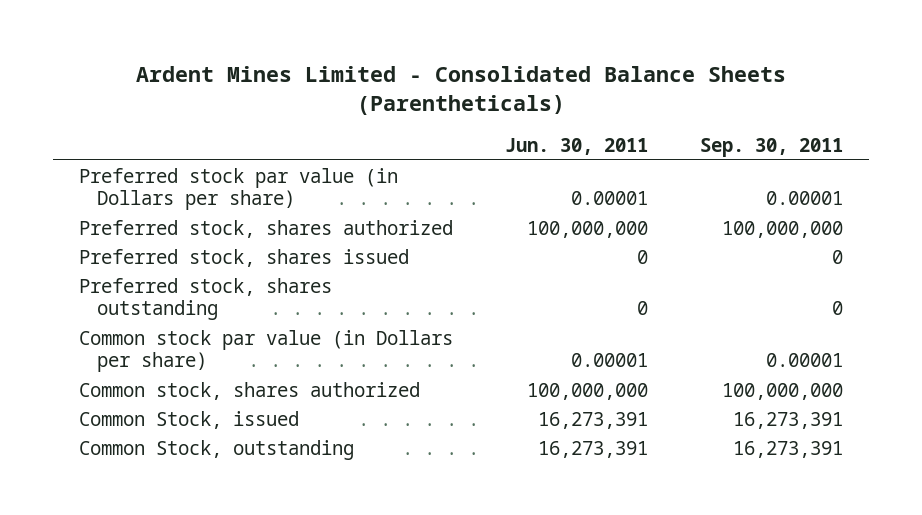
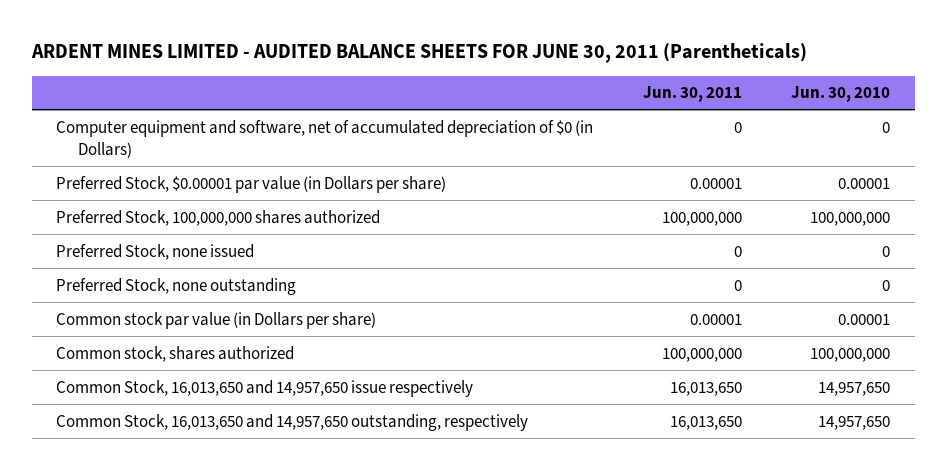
[136,66,787,116] Ardent Mines Limited - Consolidated Balance Sheets (Parentheticals) -> [30,43,807,64] ARDENT MINES LIMITED - AUDITED BALANCE SHEETS FOR JUNE 30, 2011 (Parentheticals)
[700,137,844,157] Sep. 30, 2011 -> none
none -> [791,86,891,103] Jun. 30, 2010
none -> [56,119,594,158] Computer equipment and software, net of accumulated depreciation of $0 (in Dollars)
[79,167,399,211] Preferred stock par value (in Dollars per share) -> [56,175,447,193] Preferred Stock, $0.00001 par value (in Dollars per share)
[79,219,454,238] Preferred stock, shares authorized -> [56,209,381,226] Preferred Stock, 100,000,000 shares authorized
[79,248,410,267] Preferred stock, shares issued -> [56,243,255,260] Preferred Stock, none issued
[79,277,333,321] Preferred stock, shares outstanding -> [56,277,297,295] Preferred Stock, none outstanding
[79,410,300,429] Common Stock, issued -> none
none -> [56,379,474,397] Common Stock, 16,013,650 and 14,957,650 issue respectively
[79,439,355,460] Common Stock, outstanding -> [56,413,529,431] Common Stock, 16,013,650 and 14,957,650 outstanding, respectively
[538,440,649,458] 16,273,391 -> [669,415,742,430] 16,013,650

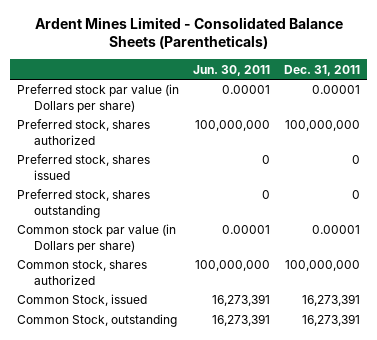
[30,43,807,64] ARDENT MINES LIMITED - AUDITED BALANCE SHEETS FOR JUNE 30, 2011 (Parentheticals) -> [34,16,343,50] Ardent Mines Limited - Consolidated Balance Sheets (Parentheticals)
[791,86,891,103] Jun. 30, 2010 -> none
none -> [284,64,361,76] Dec. 31, 2011
[56,119,594,158] Computer equipment and software, net of accumulated depreciation of $0 (in Dollars) -> none
[56,175,447,193] Preferred Stock, $0.00001 par value (in Dollars per share) -> [17,84,180,113] Preferred stock par value (in Dollars per share)
[56,209,381,226] Preferred Stock, 100,000,000 shares authorized -> [17,119,151,145] Preferred stock, shares authorized
[56,243,255,260] Preferred Stock, none issued -> [17,154,151,180] Preferred stock, shares issued
[56,277,297,295] Preferred Stock, none outstanding -> [17,189,151,218] Preferred stock, shares outstanding
[56,379,474,397] Common Stock, 16,013,650 and 14,957,650 issue respectively -> none
none -> [17,294,148,307] Common Stock, issued
[56,413,529,431] Common Stock, 16,013,650 and 14,957,650 outstanding, respectively -> [17,314,178,328] Common Stock, outstanding
[669,415,742,430] 16,013,650 -> [212,314,271,327] 16,273,391

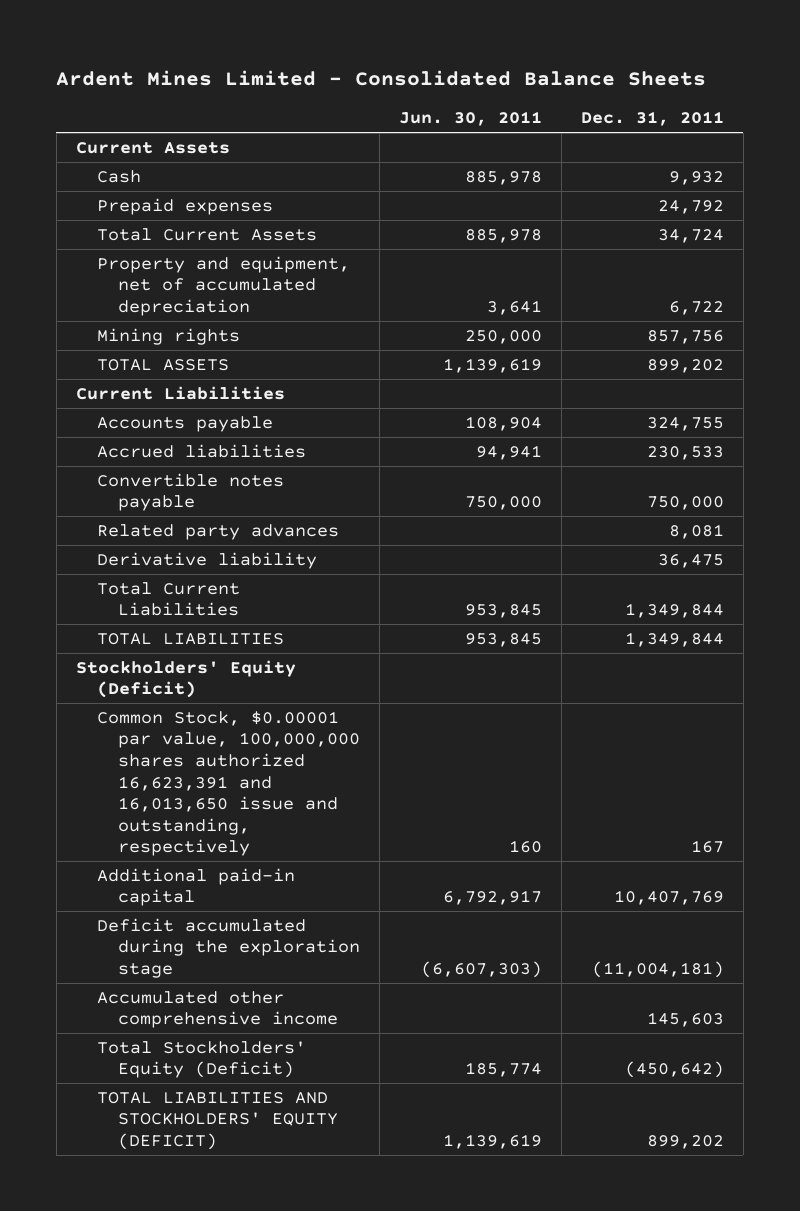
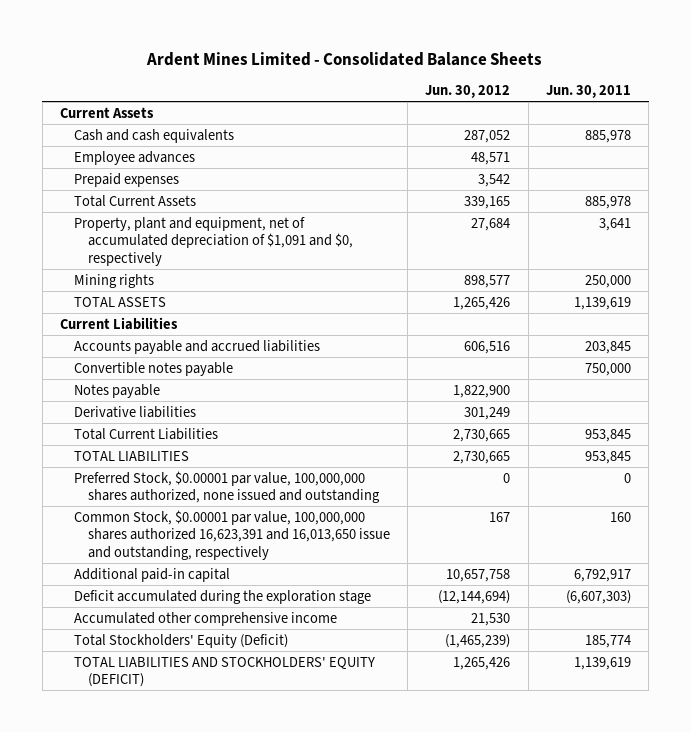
[580,111,724,127] Dec. 31, 2011 -> none
none -> [425,85,511,99] Jun. 30, 2012
[96,169,141,183] Cash -> [73,128,234,143] Cash and cash equivalents
none -> [73,150,195,165] Employee advances
[96,255,350,316] Property and equipment, net of accumulated depreciation -> [73,216,353,266] Property, plant and equipment, net of accumulated depreciation of $1,091 and $0, respectively
[96,415,273,432] Accounts payable -> none
[96,443,306,458] Accrued liabilities -> none
none -> [73,339,320,354] Accounts payable and accrued liabilities
[96,523,339,540] Related party advances -> [73,383,160,398] Notes payable
[96,551,317,569] Derivative liability -> [73,405,196,418] Derivative liabilities
[75,659,296,699] Stockholders' Equity (Deficit) -> none
none -> [73,470,380,504] Preferred Stock, $0.00001 par value, 100,000,000 shares authorized, none issued and outstanding

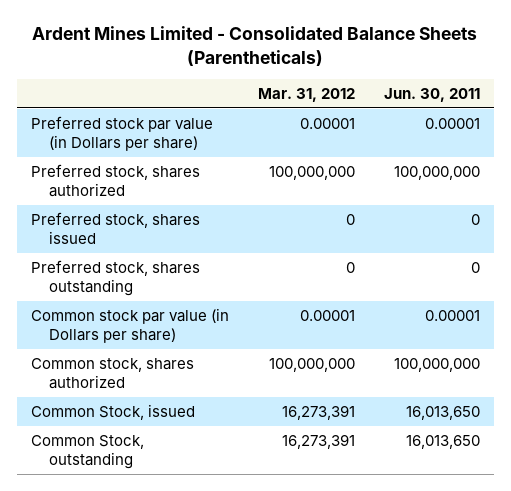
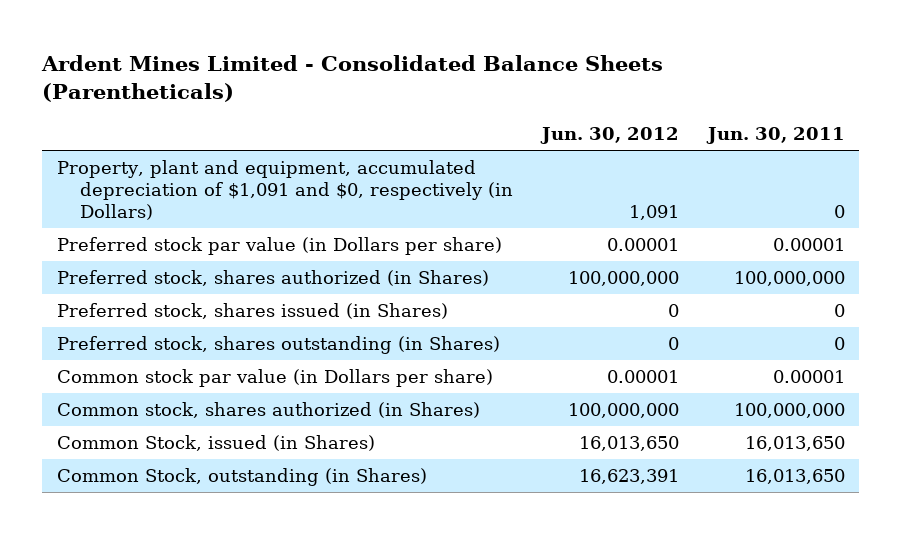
[257,88,355,103] Mar. 31, 2012 -> none
none -> [539,127,679,145] Jun. 30, 2012
none -> [56,160,513,221] Property, plant and equipment, accumulated depreciation of $1,091 and $0, respectively (in Dollars)
[31,163,201,198] Preferred stock, shares authorized -> [56,270,489,287] Preferred stock, shares authorized (in Shares)
[31,211,201,245] Preferred stock, shares issued -> [56,303,448,320] Preferred stock, shares issued (in Shares)
[31,259,201,297] Preferred stock, shares outstanding -> [56,336,500,355] Preferred stock, shares outstanding (in Shares)
[31,357,195,390] Common stock, shares authorized -> [56,402,480,419] Common stock, shares authorized (in Shares)
[31,403,196,420] Common Stock, issued -> [56,435,375,452] Common Stock, issued (in Shares)
[31,434,145,470] Common Stock, outstanding -> [56,468,427,487] Common Stock, outstanding (in Shares)

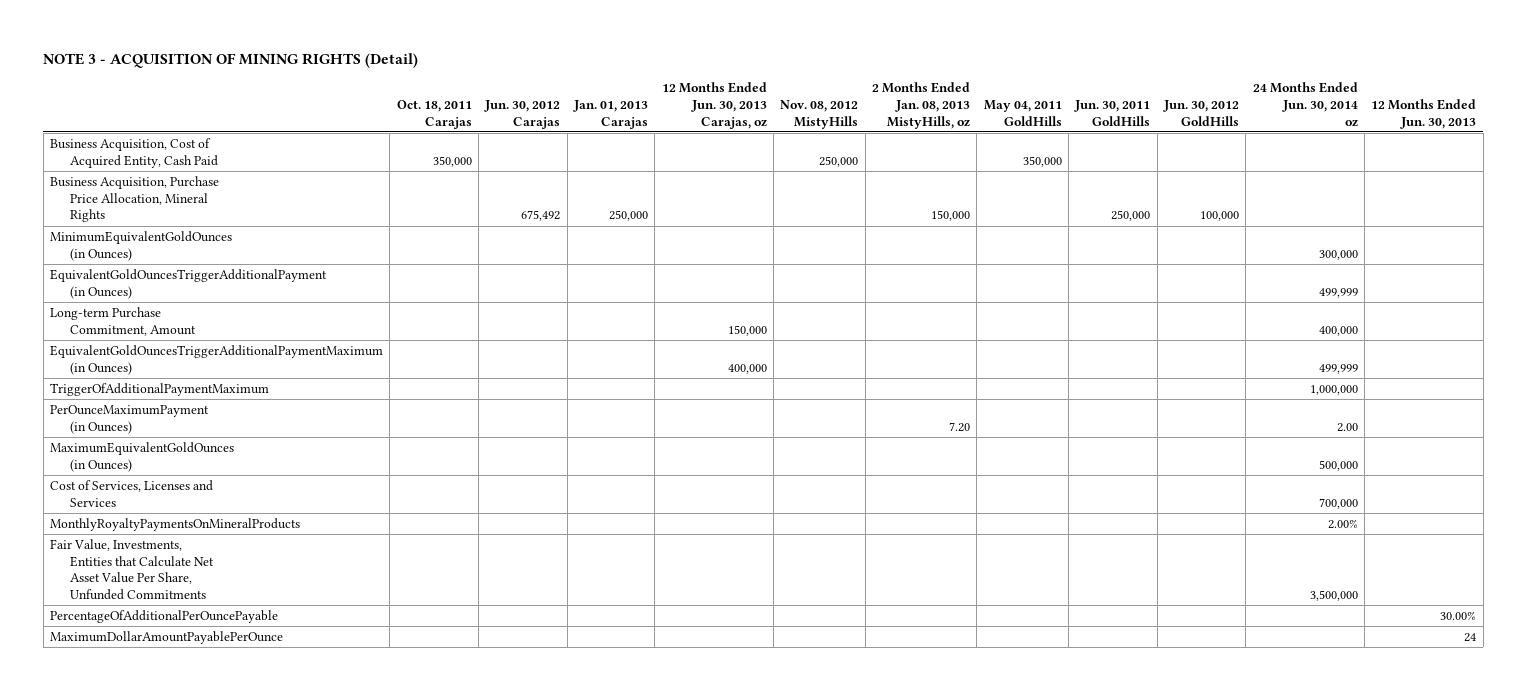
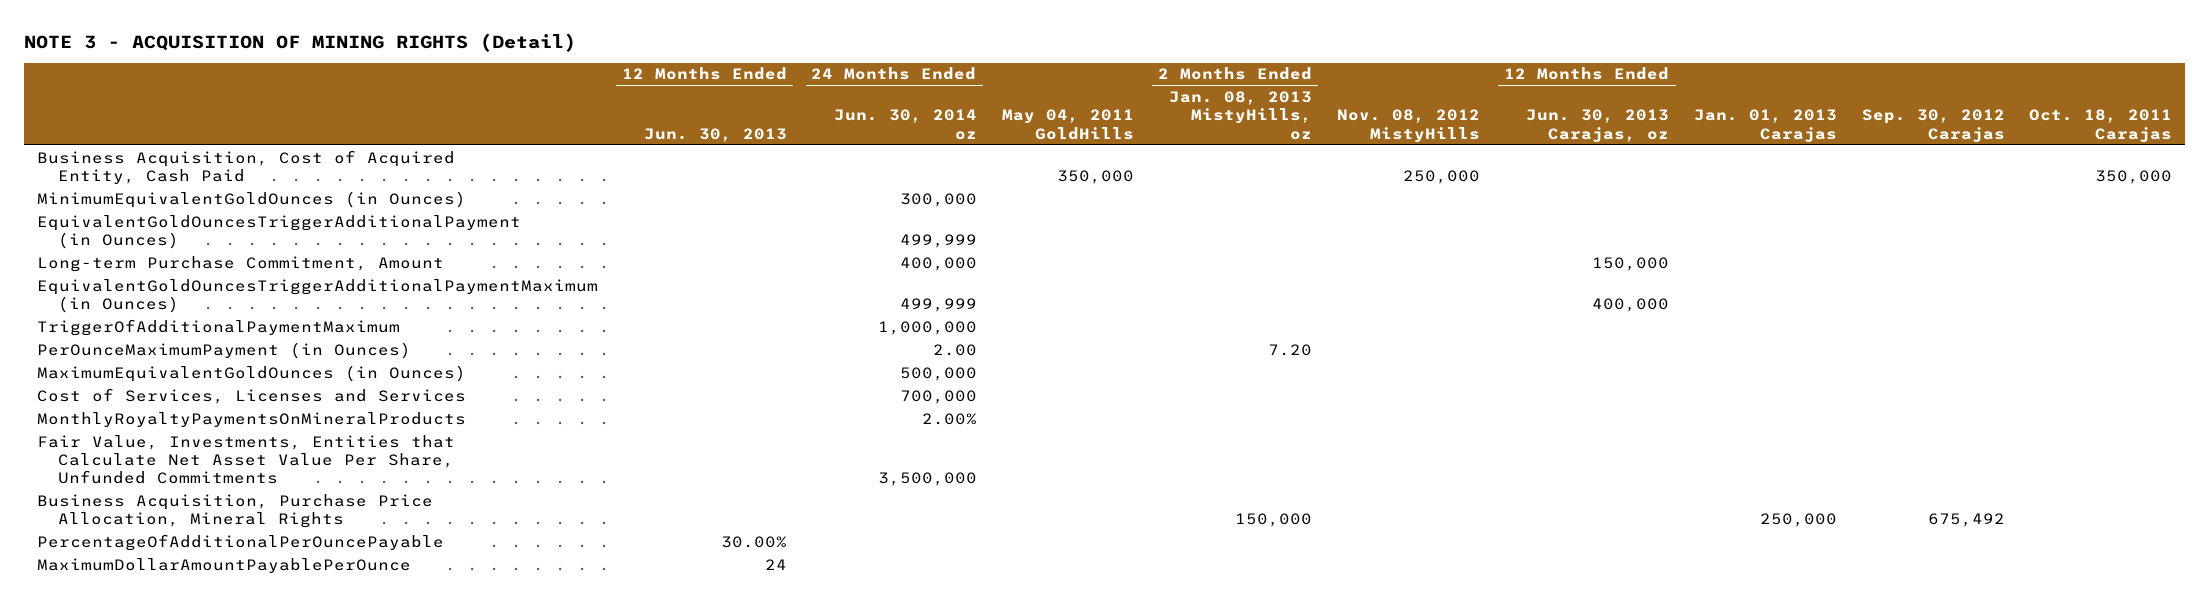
[484,99,561,129] Jun. 30, 2012 Carajas -> none
[1074,99,1151,126] Jun. 30, 2011 GoldHills -> none
[1163,99,1240,126] Jun. 30, 2012 GoldHills -> none
none -> [1861,109,2005,142] Sep. 30, 2012 Carajas
[50,176,220,223] Business Acquisition, Purchase Price Allocation, Mineral Rights -> [36,493,433,528] Business Acquisition, Purchase Price Allocation, Mineral Rights

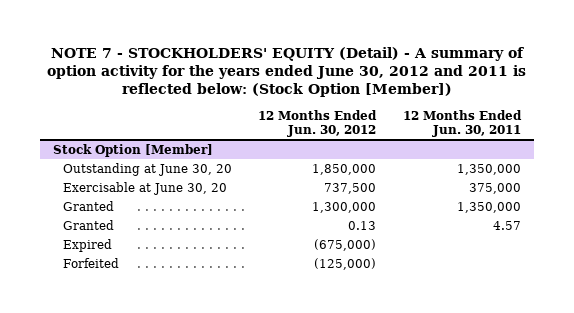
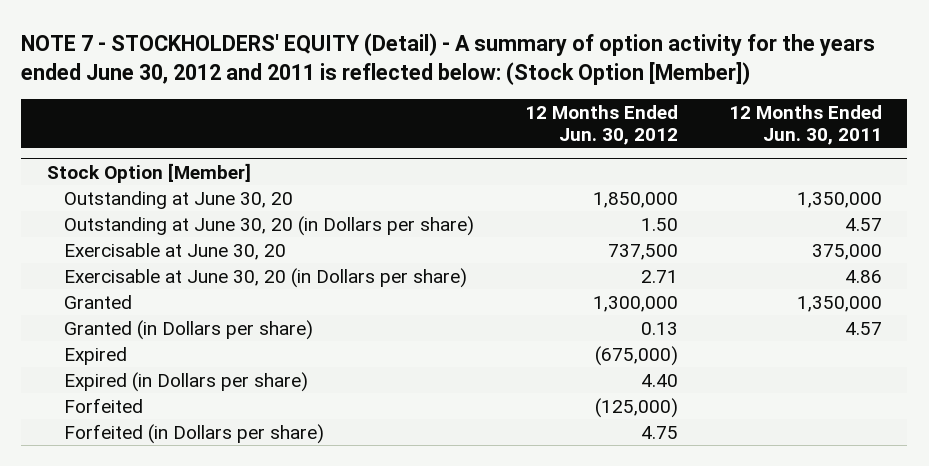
none -> [63,215,474,236] Outstanding at June 30, 20 (in Dollars per share)
none -> [63,267,467,288] Exercisable at June 30, 20 (in Dollars per share)
[63,219,115,230] Granted -> [63,319,313,340] Granted (in Dollars per share)
none -> [63,371,308,392] Expired (in Dollars per share)
none -> [63,423,324,444] Forfeited (in Dollars per share)

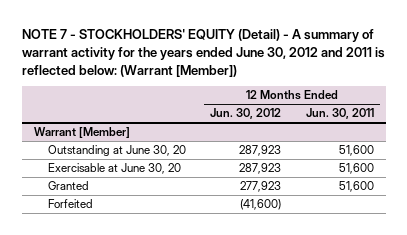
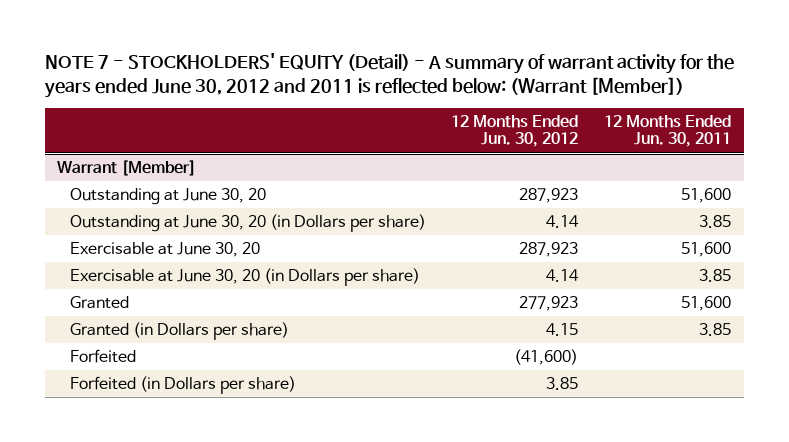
none -> [69,214,426,233] Outstanding at June 30, 20 (in Dollars per share)
none -> [69,268,420,287] Exercisable at June 30, 20 (in Dollars per share)
none -> [69,322,289,341] Granted (in Dollars per share)
none -> [69,376,296,395] Forfeited (in Dollars per share)

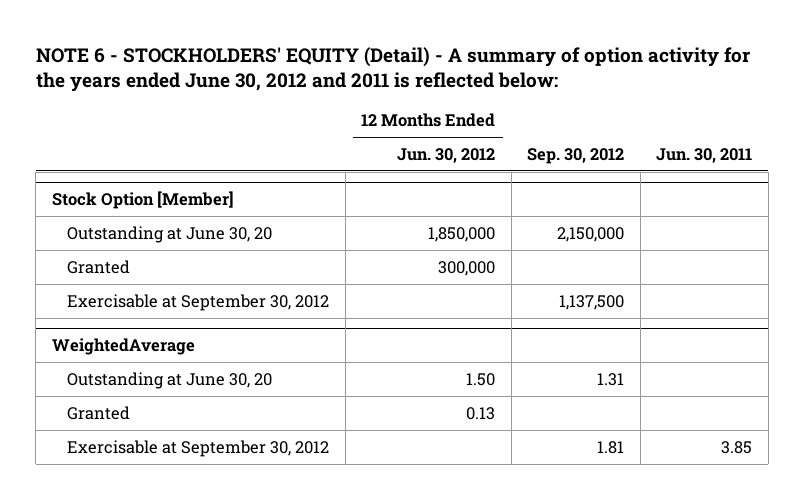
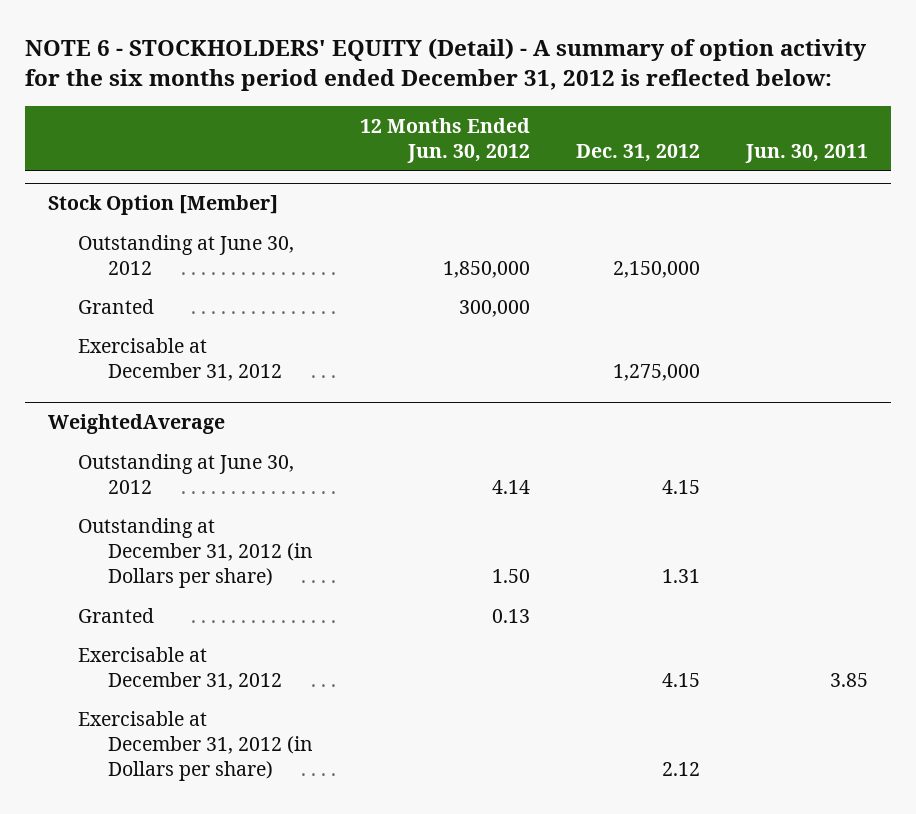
[35,46,750,93] NOTE 6 - STOCKHOLDERS' EQUITY (Detail) - A summary of option activity for the years ended June 30, 2012 and 2011 is reflected below: -> [24,37,867,92] NOTE 6 - STOCKHOLDERS' EQUITY (Detail) - A summary of option activity for the six months period ended December 31, 2012 is reflected below:
[527,148,625,165] Sep. 30, 2012 -> none
none -> [575,143,700,162] Dec. 31, 2012
[67,225,273,243] Outstanding at June 30, 20 -> [78,234,295,275] Outstanding at June 30, 2012
[67,293,330,311] Exercisable at September 30, 2012 -> [78,337,283,381] Exercisable at December 31, 2012
[67,371,273,389] Outstanding at June 30, 20 -> [78,453,295,494] Outstanding at June 30, 2012
[466,372,496,386] 1.50 -> [491,479,530,494] 4.14
none -> [78,517,314,589] Outstanding at December 31, 2012 (in Dollars per share)
[67,439,330,457] Exercisable at September 30, 2012 -> [78,646,283,690] Exercisable at December 31, 2012
none -> [78,710,314,782] Exercisable at December 31, 2012 (in Dollars per share)

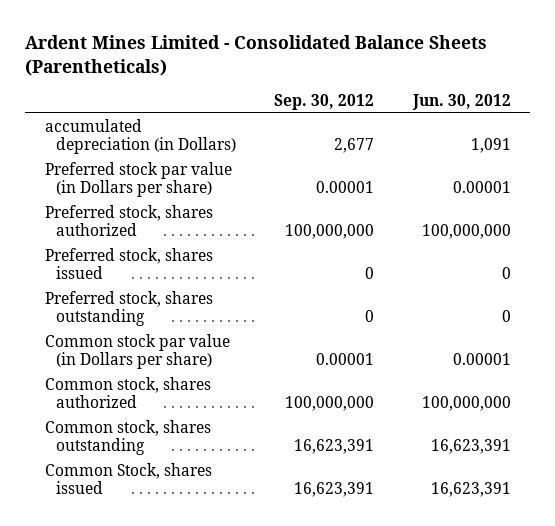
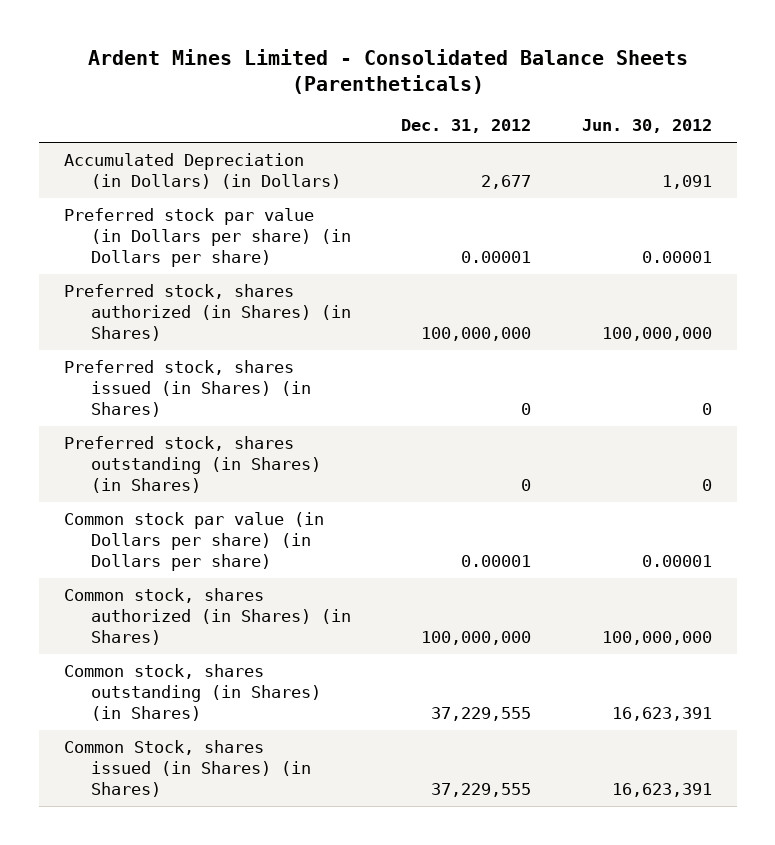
[274,93,375,110] Sep. 30, 2012 -> none
none -> [401,119,532,134] Dec. 31, 2012
[44,118,236,154] accumulated depreciation (in Dollars) -> [63,153,341,190] Accumulated Depreciation (in Dollars) (in Dollars)
[44,161,232,197] Preferred stock par value (in Dollars per share) -> [63,208,351,267] Preferred stock par value (in Dollars per share) (in Dollars per share)
[44,204,213,236] Preferred stock, shares authorized -> [63,284,351,341] Preferred stock, shares authorized (in Shares) (in Shares)
[44,247,213,279] Preferred stock, shares issued -> [63,360,311,417] Preferred stock, shares issued (in Shares) (in Shares)
[44,290,213,326] Preferred stock, shares outstanding -> [63,436,321,493] Preferred stock, shares outstanding (in Shares) (in Shares)
[44,333,230,369] Common stock par value (in Dollars per share) -> [63,512,324,571] Common stock par value (in Dollars per share) (in Dollars per share)
[44,376,211,408] Common stock, shares authorized -> [63,588,351,645] Common stock, shares authorized (in Shares) (in Shares)
[44,419,211,455] Common stock, shares outstanding -> [63,664,321,721] Common stock, shares outstanding (in Shares) (in Shares)
[44,462,212,494] Common Stock, shares issued -> [63,740,311,797] Common Stock, shares issued (in Shares) (in Shares)

